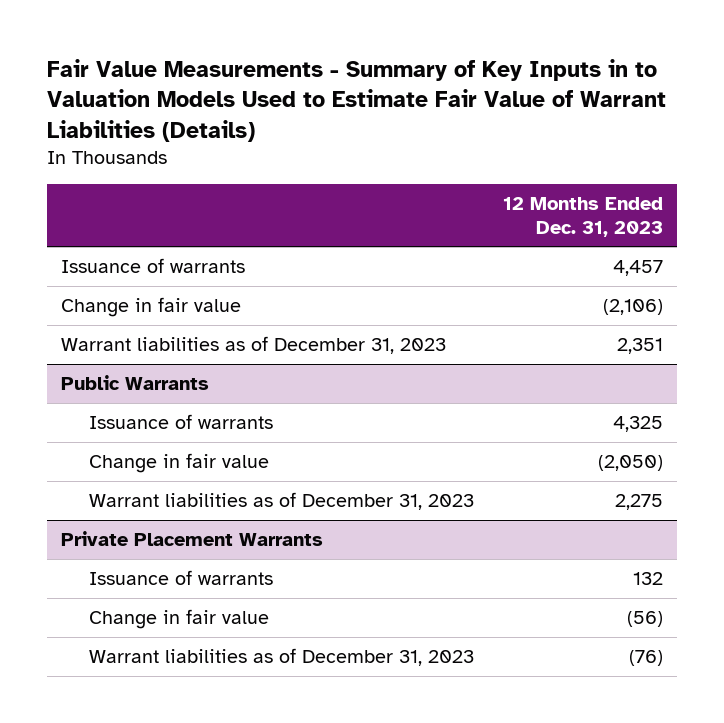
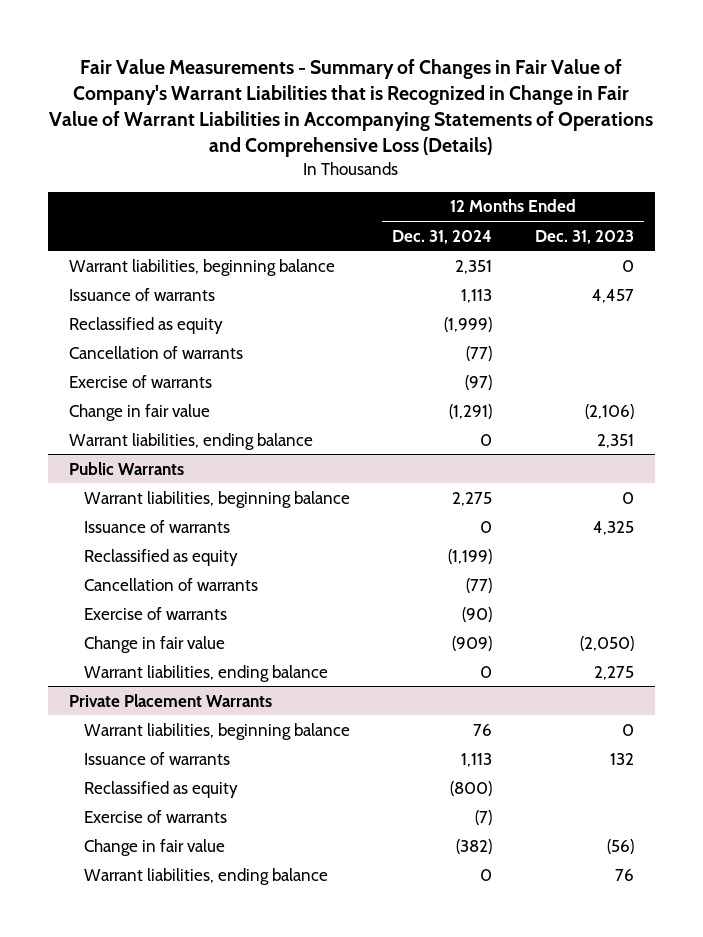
[46,59,666,142] Fair Value Measurements - Summary of Key Inputs in to Valuation Models Used to Estimate Fair Value of Warrant Liabilities (Details) -> [49,58,654,158] Fair Value Measurements - Summary of Changes in Fair Value of Company's Warrant Liabilities that is Recognized in Change in Fair Value of Warrant Liabilities in Accompanying Statements of Operations and Comprehensive Loss (Details)
none -> [392,229,493,244] Dec. 31, 2024
none -> [68,258,335,276] Warrant liabilities, beginning balance
none -> [68,316,223,334] Reclassified as equity
none -> [68,345,243,359] Cancellation of warrants
none -> [68,374,212,388] Exercise of warrants
[61,335,447,354] Warrant liabilities as of December 31, 2023 -> [68,432,313,450] Warrant liabilities, ending balance
none -> [84,490,351,508] Warrant liabilities, beginning balance
none -> [84,548,239,566] Reclassified as equity
none -> [84,577,259,591] Cancellation of warrants
none -> [84,606,228,620] Exercise of warrants
[89,491,475,510] Warrant liabilities as of December 31, 2023 -> [84,664,329,682] Warrant liabilities, ending balance
none -> [84,722,351,740] Warrant liabilities, beginning balance
none -> [84,780,239,798] Reclassified as equity
none -> [84,809,228,823] Exercise of warrants
[89,647,475,666] Warrant liabilities as of December 31, 2023 -> [84,867,329,885] Warrant liabilities, ending balance
[628,649,663,666] (76) -> [614,868,634,881] 76

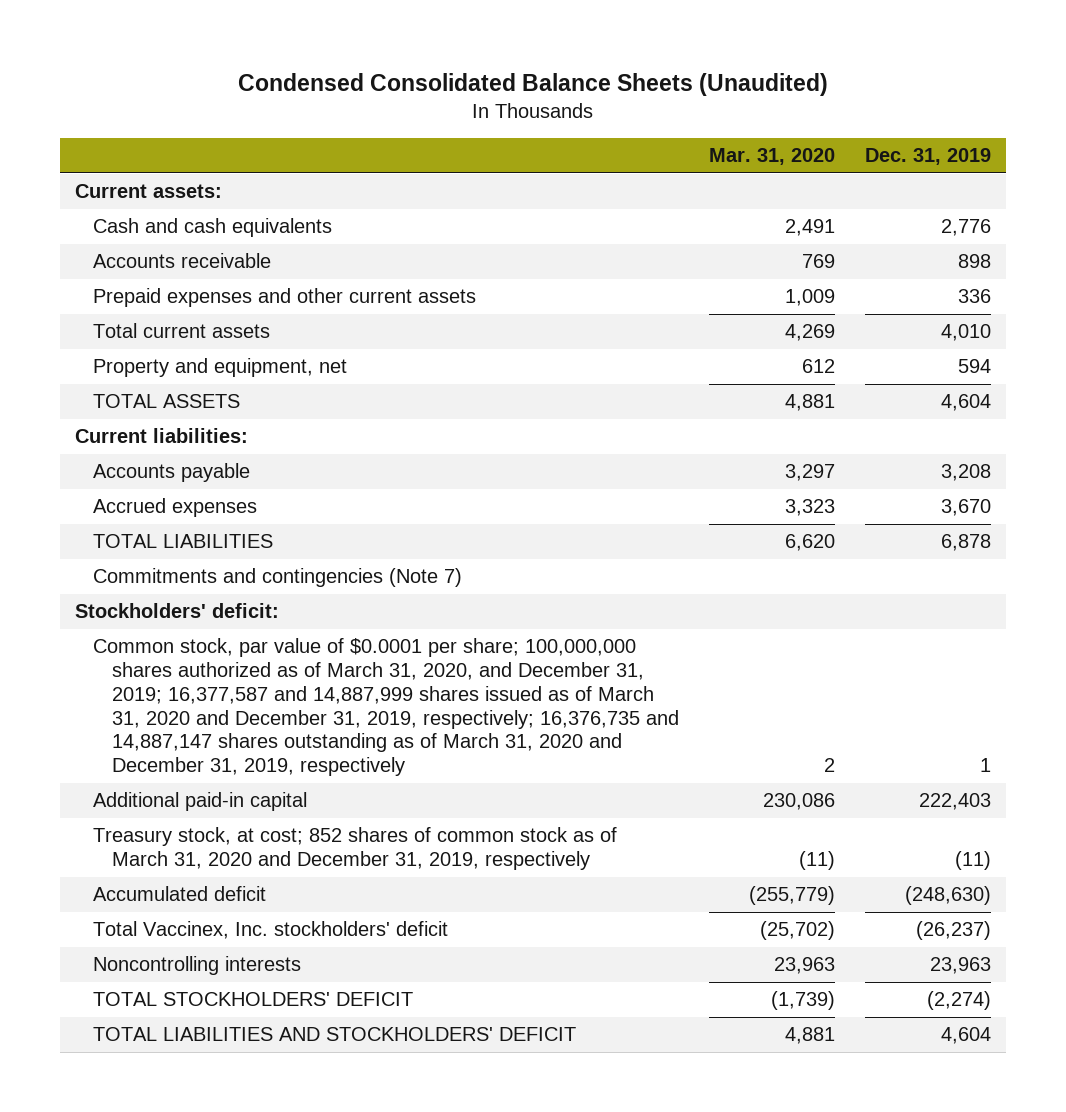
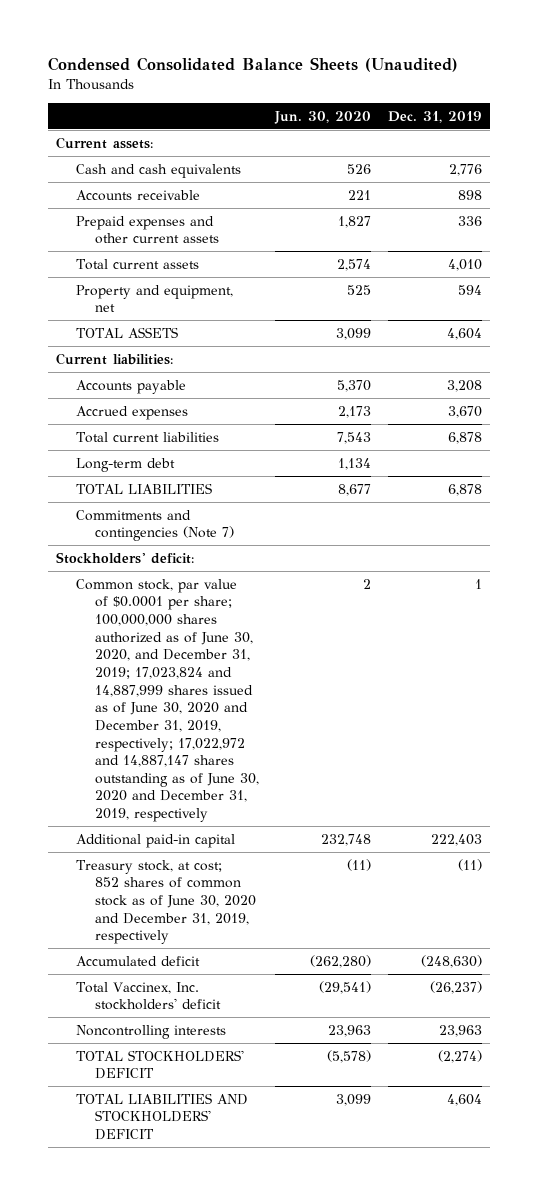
[709,148,836,166] Mar. 31, 2020 -> none
none -> [274,111,372,125] Jun. 30, 2020
none -> [75,431,219,443] Total current liabilities
none -> [75,457,175,472] Long-term debt
[93,638,679,777] Common stock, par value of $0.0001 per share; 100,000,000 shares authorized as of March 31, 2020, and December 31, 2019; 16,377,587 and 14,887,999 shares issued as of March 31, 2020 and December 31, 2019, respectively; 16,376,735 and 14,887,147 shares outstanding as of March 31, 2020 and December 31, 2019, respectively -> [75,578,259,823] Common stock, par value of $0.0001 per share; 100,000,000 shares authorized as of June 30, 2020, and December 31, 2019; 17,023,824 and 14,887,999 shares issued as of June 30, 2020 and December 31, 2019, respectively; 17,022,972 and 14,887,147 shares outstanding as of June 30, 2020 and December 31, 2019, respectively
[93,827,618,871] Treasury stock, at cost; 852 shares of common stock as of March 31, 2020 and December 31, 2019, respectively -> [75,859,256,945] Treasury stock, at cost; 852 shares of common stock as of June 30, 2020 and December 31, 2019, respectively

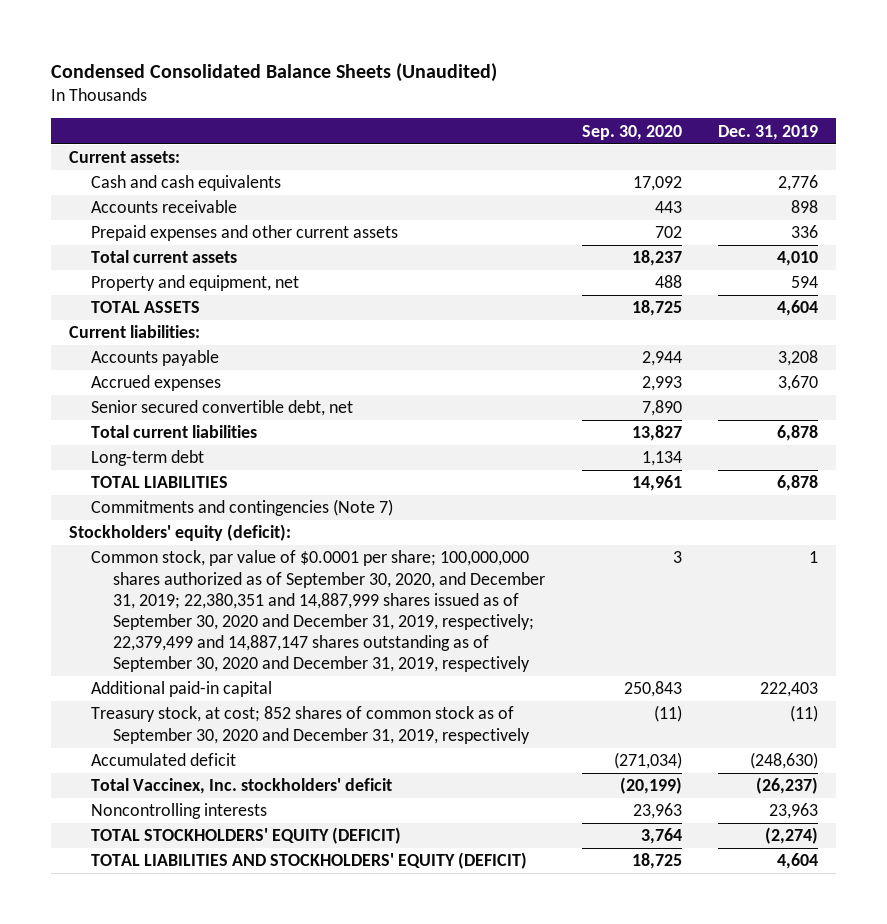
[274,111,372,125] Jun. 30, 2020 -> none
none -> [581,124,682,140] Sep. 30, 2020
none -> [91,400,354,417] Senior secured convertible debt, net
[56,551,195,564] Stockholders' deficit: -> [68,524,291,542] Stockholders' equity (deficit):
[75,578,259,823] Common stock, par value of $0.0001 per share; 100,000,000 shares authorized as of June 30, 2020, and December 31, 2019; 17,023,824 and 14,887,999 shares issued as of June 30, 2020 and December 31, 2019, respectively; 17,022,972 and 14,887,147 shares outstanding as of June 30, 2020 and December 31, 2019, respectively -> [91,550,546,673] Common stock, par value of $0.0001 per share; 100,000,000 shares authorized as of September 30, 2020, and December 31, 2019; 22,380,351 and 14,887,999 shares issued as of September 30, 2020 and December 31, 2019, respectively; 22,379,499 and 14,887,147 shares outstanding as of September 30, 2020 and December 31, 2019, respectively
[75,859,256,945] Treasury stock, at cost; 852 shares of common stock as of June 30, 2020 and December 31, 2019, respectively -> [91,706,531,744] Treasury stock, at cost; 852 shares of common stock as of September 30, 2020 and December 31, 2019, respectively
[75,1049,244,1080] TOTAL STOCKHOLDERS' DEFICIT -> [91,827,402,845] TOTAL STOCKHOLDERS' EQUITY (DEFICIT)
[75,1092,248,1140] TOTAL LIABILITIES AND STOCKHOLDERS' DEFICIT -> [91,852,528,870] TOTAL LIABILITIES AND STOCKHOLDERS' EQUITY (DEFICIT)

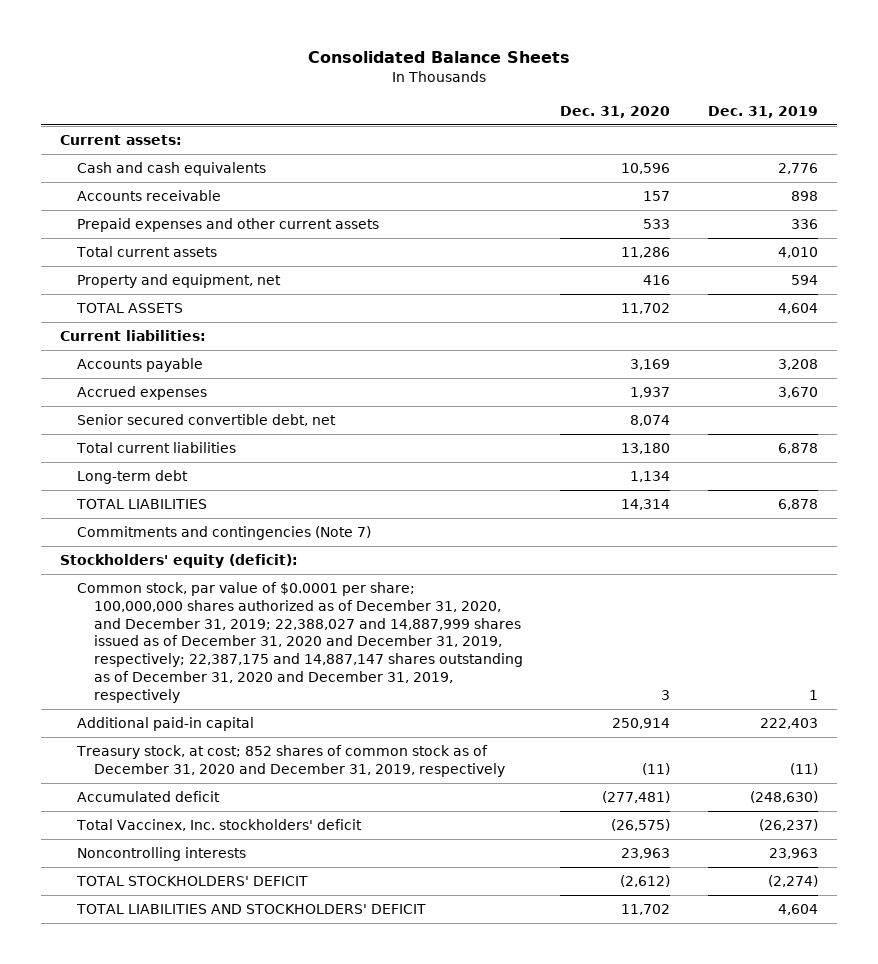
[50,62,497,82] Condensed Consolidated Balance Sheets (Unaudited) -> [307,51,570,64] Consolidated Balance Sheets
[581,124,682,140] Sep. 30, 2020 -> none
none -> [560,105,671,118] Dec. 31, 2020
[91,550,546,673] Common stock, par value of $0.0001 per share; 100,000,000 shares authorized as of September 30, 2020, and December 31, 2019; 22,380,351 and 14,887,999 shares issued as of September 30, 2020 and December 31, 2019, respectively; 22,379,499 and 14,887,147 shares outstanding as of September 30, 2020 and December 31, 2019, respectively -> [76,582,523,703] Common stock, par value of $0.0001 per share; 100,000,000 shares authorized as of December 31, 2020, and December 31, 2019; 22,388,027 and 14,887,999 shares issued as of December 31, 2020 and December 31, 2019, respectively; 22,387,175 and 14,887,147 shares outstanding as of December 31, 2020 and December 31, 2019, respectively
[91,706,531,744] Treasury stock, at cost; 852 shares of common stock as of September 30, 2020 and December 31, 2019, respectively -> [75,745,505,778] Treasury stock, at cost; 852 shares of common stock as of December 31, 2020 and December 31, 2019, respectively
[91,827,402,845] TOTAL STOCKHOLDERS' EQUITY (DEFICIT) -> [75,876,308,887] TOTAL STOCKHOLDERS' DEFICIT
[91,852,528,870] TOTAL LIABILITIES AND STOCKHOLDERS' EQUITY (DEFICIT) -> [75,904,426,915] TOTAL LIABILITIES AND STOCKHOLDERS' DEFICIT

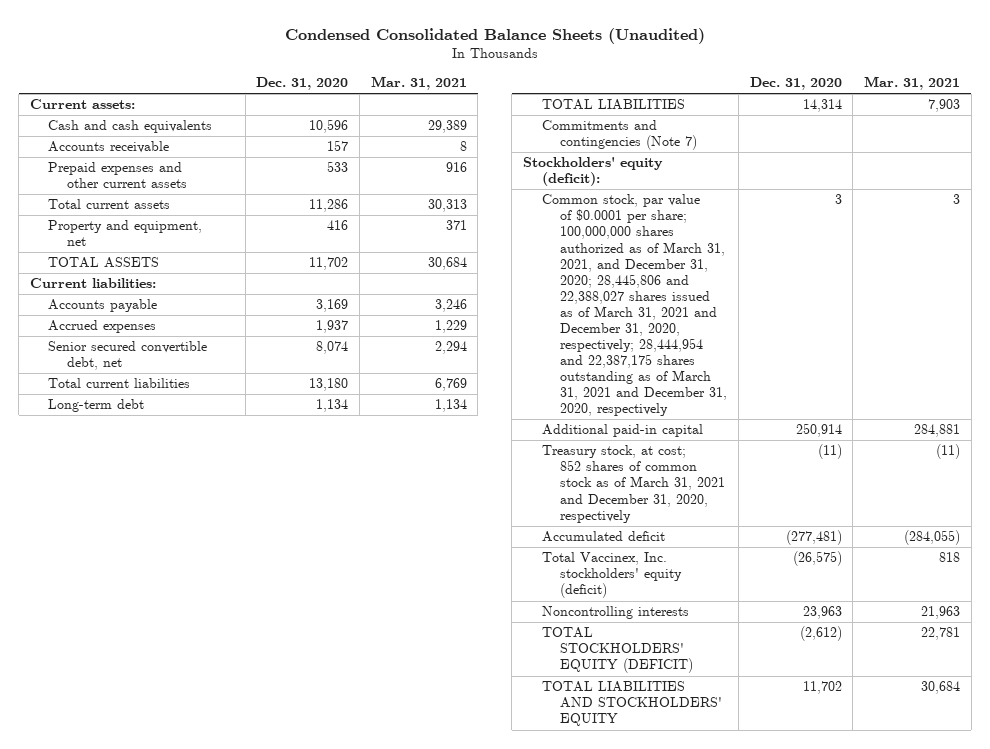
[307,51,570,64] Consolidated Balance Sheets -> [284,27,705,44] Condensed Consolidated Balance Sheets (Unaudited)
[707,105,818,118] Dec. 31, 2019 -> none
none -> [370,76,467,91] Mar. 31, 2021
[76,582,523,703] Common stock, par value of $0.0001 per share; 100,000,000 shares authorized as of December 31, 2020, and December 31, 2019; 22,388,027 and 14,887,999 shares issued as of December 31, 2020 and December 31, 2019, respectively; 22,387,175 and 14,887,147 shares outstanding as of December 31, 2020 and December 31, 2019, respectively -> [541,194,728,417] Common stock, par value of $0.0001 per share; 100,000,000 shares authorized as of March 31, 2021, and December 31, 2020; 28,445,806 and 22,388,027 shares issued as of March 31, 2021 and December 31, 2020, respectively; 28,444,954 and 22,387,175 shares outstanding as of March 31, 2021 and December 31, 2020, respectively
[75,745,505,778] Treasury stock, at cost; 852 shares of common stock as of December 31, 2020 and December 31, 2019, respectively -> [541,445,726,523] Treasury stock, at cost; 852 shares of common stock as of March 31, 2021 and December 31, 2020, respectively
[75,819,362,832] Total Vaccinex, Inc. stockholders' deficit -> [541,552,683,599] Total Vaccinex, Inc. stockholders' equity (deficit)
[75,876,308,887] TOTAL STOCKHOLDERS' DEFICIT -> [541,627,694,674] TOTAL STOCKHOLDERS' EQUITY (DEFICIT)
[75,904,426,915] TOTAL LIABILITIES AND STOCKHOLDERS' DEFICIT -> [541,681,723,727] TOTAL LIABILITIES AND STOCKHOLDERS' EQUITY

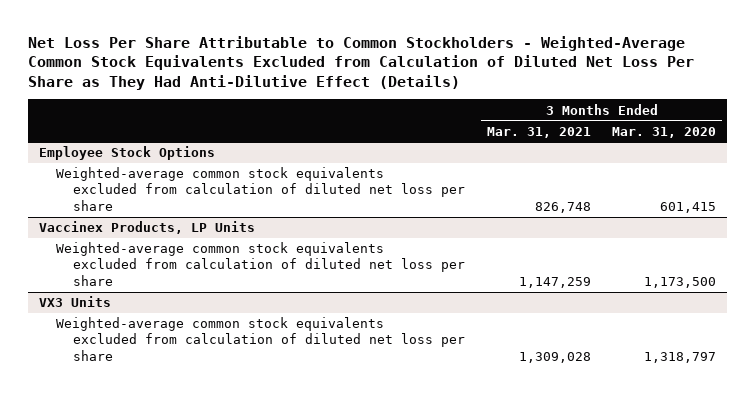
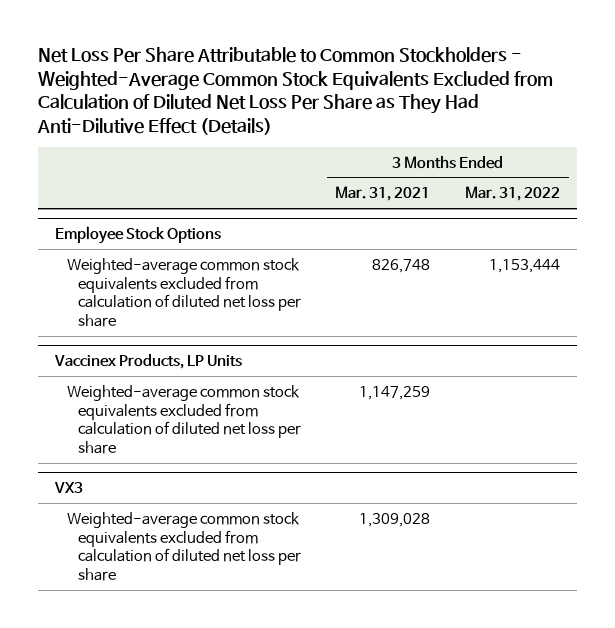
[612,126,717,138] Mar. 31, 2020 -> none
none -> [465,186,561,202] Mar. 31, 2022
[38,296,111,308] VX3 Units -> [54,482,84,494] VX3

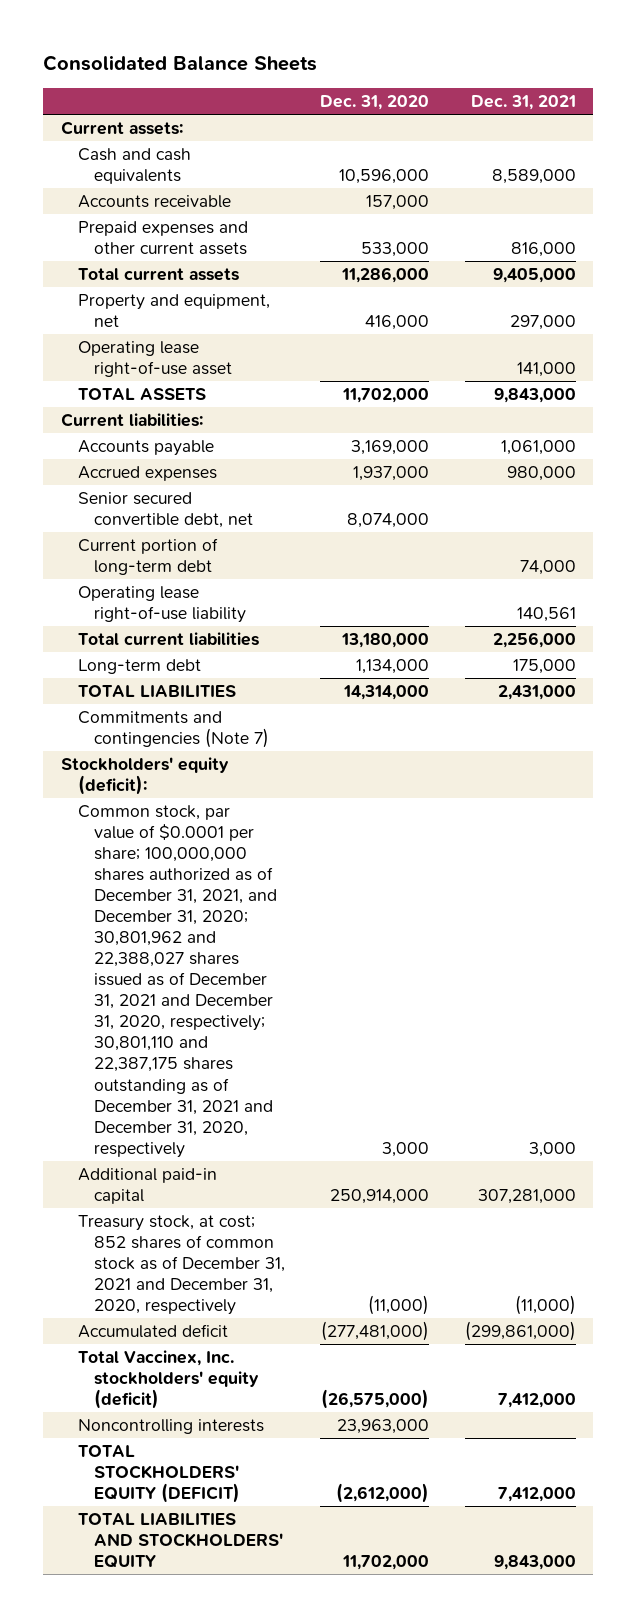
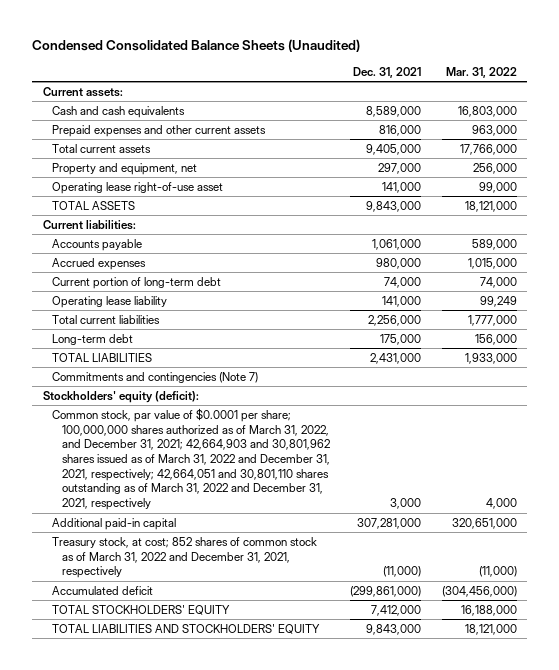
[43,55,318,72] Consolidated Balance Sheets -> [32,39,361,53] Condensed Consolidated Balance Sheets (Unaudited)
[320,94,430,110] Dec. 31, 2020 -> none
none -> [445,66,517,78] Mar. 31, 2022
[77,195,231,209] Accounts receivable -> none
[77,492,254,529] Senior secured convertible debt, net -> none
[77,586,247,624] Operating lease right-of-use liability -> [52,295,168,308] Operating lease liability
[516,607,576,623] 140,561 -> [382,295,422,307] 141,000
[77,805,278,1158] Common stock, par value of $0.0001 per share; 100,000,000 shares authorized as of December 31, 2021, and December 31, 2020; 30,801,962 and 22,388,027 shares issued as of December 31, 2021 and December 31, 2020, respectively; 30,801,110 and 22,387,175 shares outstanding as of December 31, 2021 and December 31, 2020, respectively -> [52,407,331,511] Common stock, par value of $0.0001 per share; 100,000,000 shares authorized as of March 31, 2022, and December 31, 2021; 42,664,903 and 30,801,962 shares issued as of March 31, 2022 and December 31, 2021, respectively; 42,664,051 and 30,801,110 shares outstanding as of March 31, 2022 and December 31, 2021, respectively
[77,1215,286,1316] Treasury stock, at cost; 852 shares of common stock as of December 31, 2021 and December 31, 2020, respectively -> [52,536,318,579] Treasury stock, at cost; 852 shares of common stock as of March 31, 2022 and December 31, 2021, respectively
[77,1350,260,1410] Total Vaccinex, Inc. stockholders' equity (deficit) -> none
[77,1419,264,1435] Noncontrolling interests -> none
[77,1445,241,1504] TOTAL STOCKHOLDERS' EQUITY (DEFICIT) -> [52,604,231,615] TOTAL STOCKHOLDERS' EQUITY

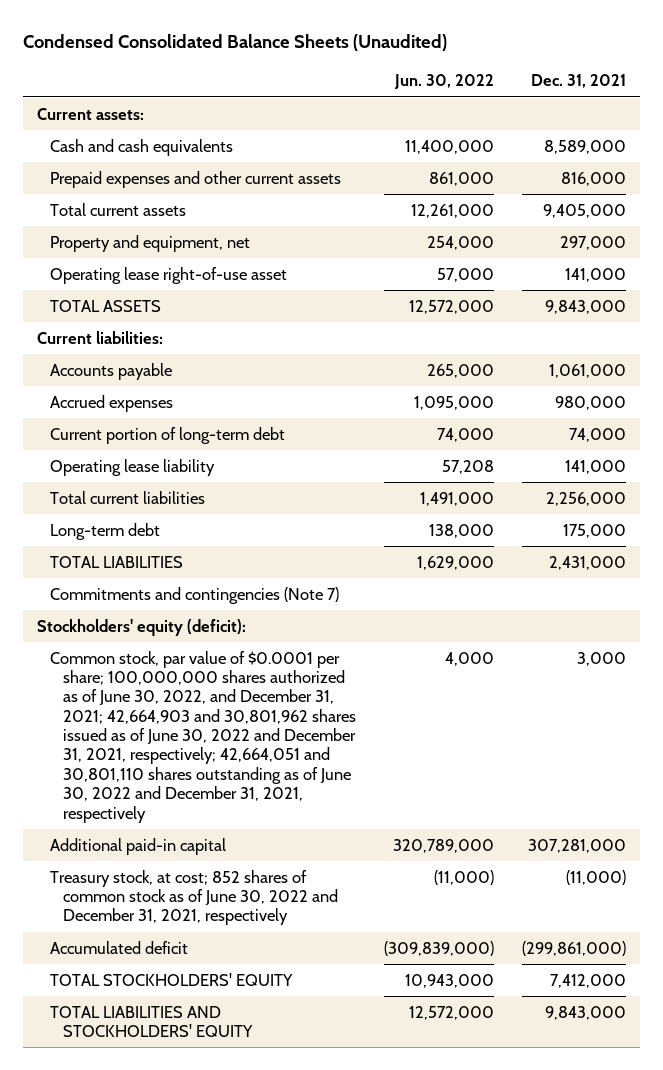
[445,66,517,78] Mar. 31, 2022 -> none
none -> [394,74,495,90] Jun. 30, 2022
[52,407,331,511] Common stock, par value of $0.0001 per share; 100,000,000 shares authorized as of March 31, 2022, and December 31, 2021; 42,664,903 and 30,801,962 shares issued as of March 31, 2022 and December 31, 2021, respectively; 42,664,051 and 30,801,110 shares outstanding as of March 31, 2022 and December 31, 2021, respectively -> [50,650,357,823] Common stock, par value of $0.0001 per share; 100,000,000 shares authorized as of June 30, 2022, and December 31, 2021; 42,664,903 and 30,801,962 shares issued as of June 30, 2022 and December 31, 2021, respectively; 42,664,051 and 30,801,110 shares outstanding as of June 30, 2022 and December 31, 2021, respectively
[52,536,318,579] Treasury stock, at cost; 852 shares of common stock as of March 31, 2022 and December 31, 2021, respectively -> [50,869,339,926] Treasury stock, at cost; 852 shares of common stock as of June 30, 2022 and December 31, 2021, respectively

